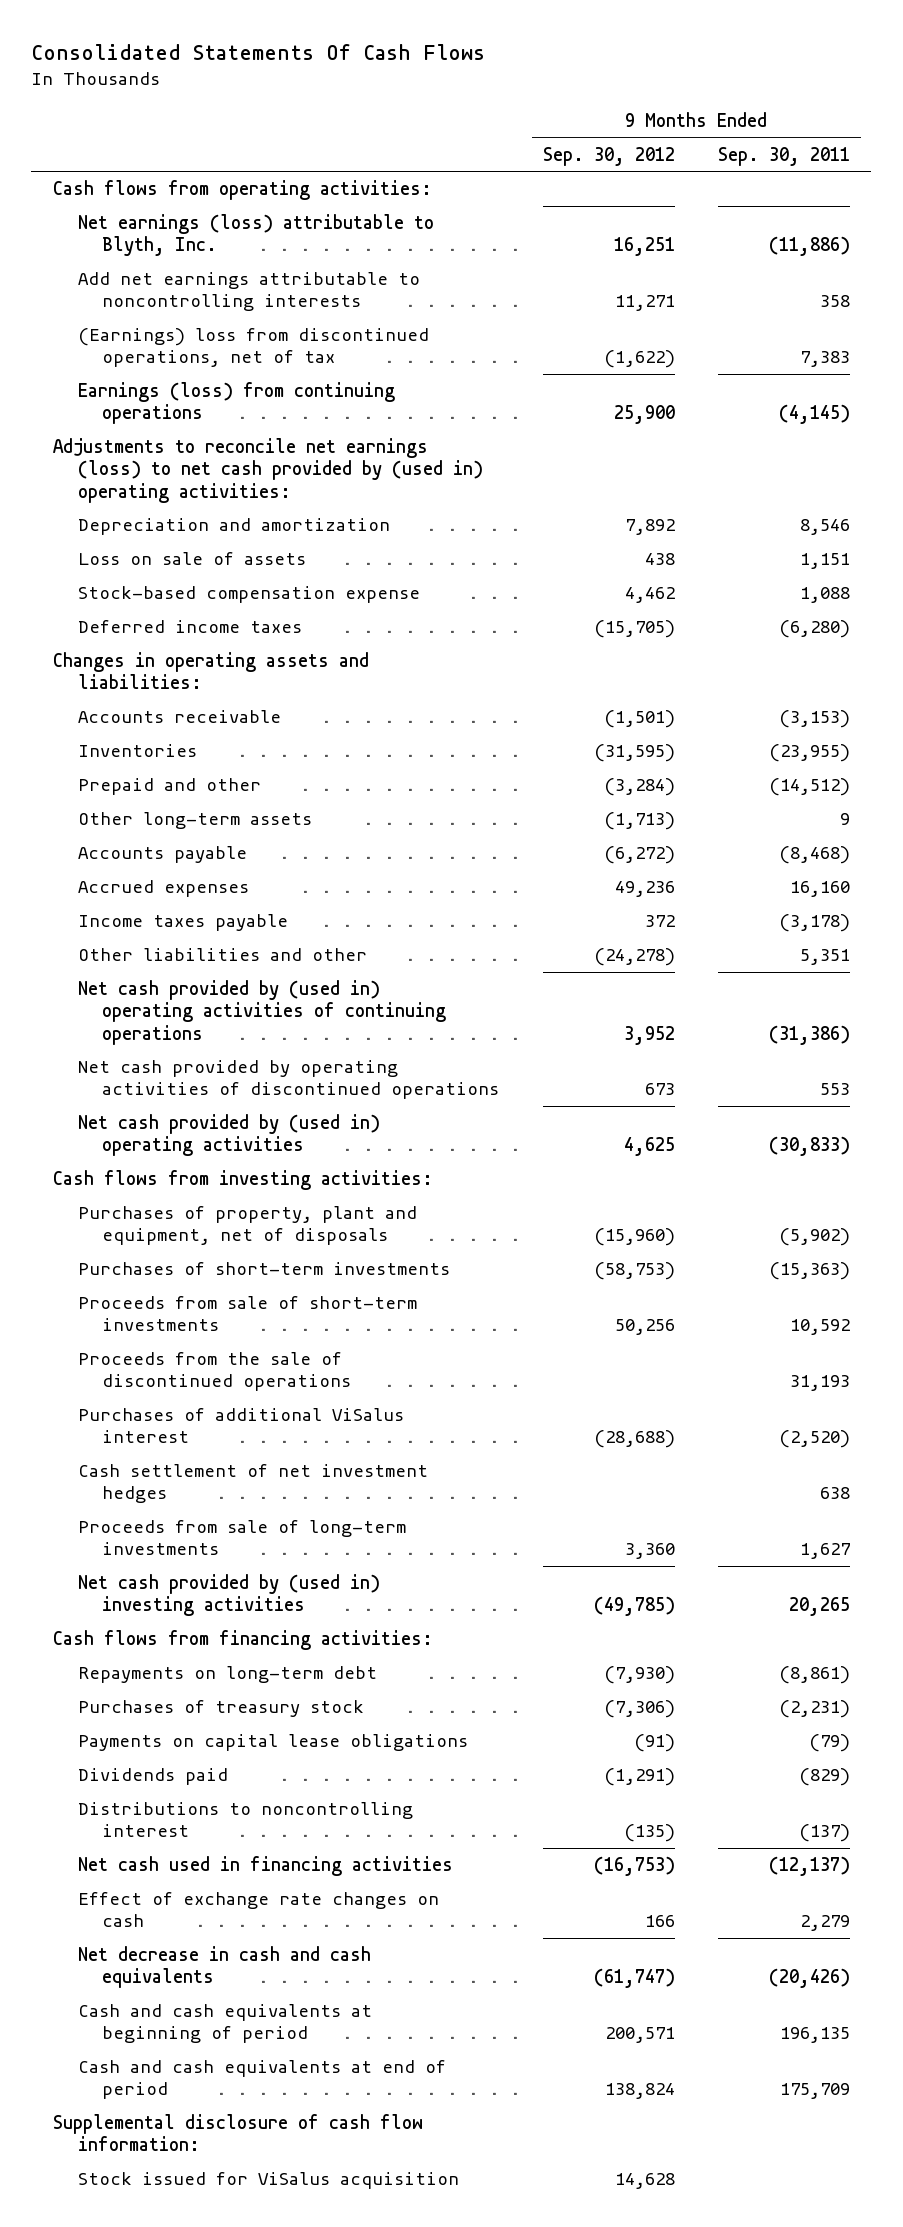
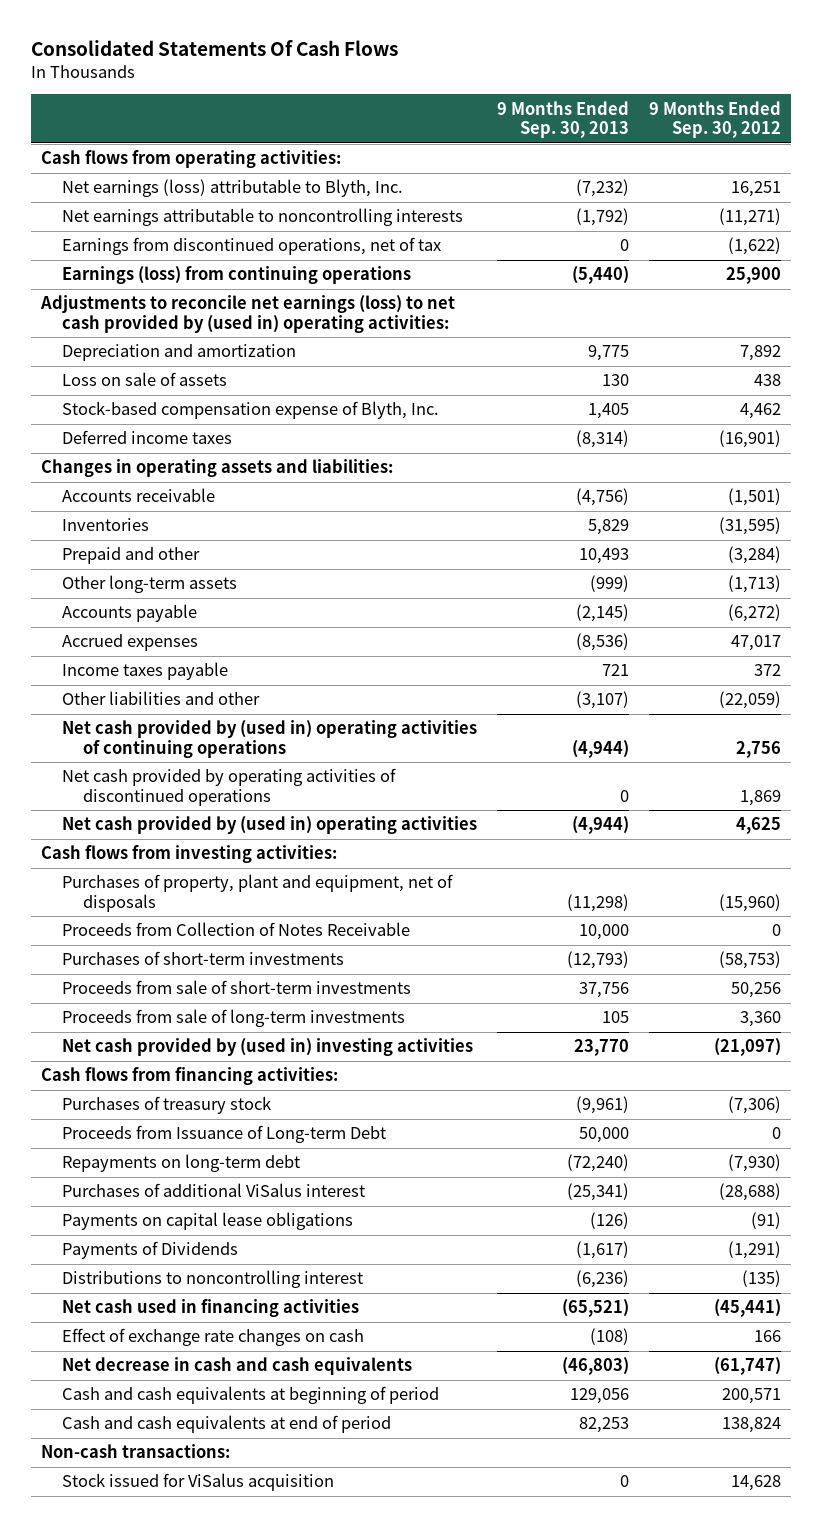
[717,146,850,166] Sep. 30, 2011 -> none
none -> [496,100,629,139] 9 Months Ended Sep. 30, 2013
[77,272,420,312] Add net earnings attributable to noncontrolling interests -> [61,208,463,227] Net earnings attributable to noncontrolling interests
[614,295,675,312] 11,271 -> [718,208,781,227] (11,271)
[77,328,429,368] (Earnings) loss from discontinued operations, net of tax -> [61,237,441,256] Earnings from discontinued operations, net of tax
[77,586,420,604] Stock-based compensation expense -> [61,401,439,420] Stock-based compensation expense of Blyth, Inc.
[593,620,675,639] (15,705) -> [718,430,781,449] (16,901)
[614,881,675,898] 49,236 -> [730,635,781,652] 47,017
[593,948,675,967] (24,278) -> [718,691,781,710] (22,059)
[623,1025,675,1045] 3,952 -> [735,740,781,758] 2,756
[644,1083,675,1096] 673 -> [739,789,781,806] 1,869
none -> [61,922,410,937] Proceeds from Collection of Notes Receivable
[77,1352,352,1392] Proceeds from the sale of discontinued operations -> none
[77,1464,428,1504] Cash settlement of net investment hedges -> none
[593,1596,675,1617] (49,785) -> [713,1038,781,1057] (21,097)
none -> [61,1125,386,1144] Proceeds from Issuance of Long-term Debt
[77,1666,377,1684] Repayments on long-term debt -> [61,1154,300,1173] Repayments on long-term debt
[77,1408,404,1444] Purchases of additional ViSalus interest -> [61,1183,365,1198] Purchases of additional ViSalus interest
[77,1768,228,1786] Dividends paid -> [61,1241,238,1260] Payments of Dividends
[593,1856,675,1877] (16,753) -> [713,1299,781,1318] (45,441)
[52,2114,423,2152] Supplemental disclosure of cash flow information: -> none
none -> [40,1444,230,1459] Non-cash transactions:

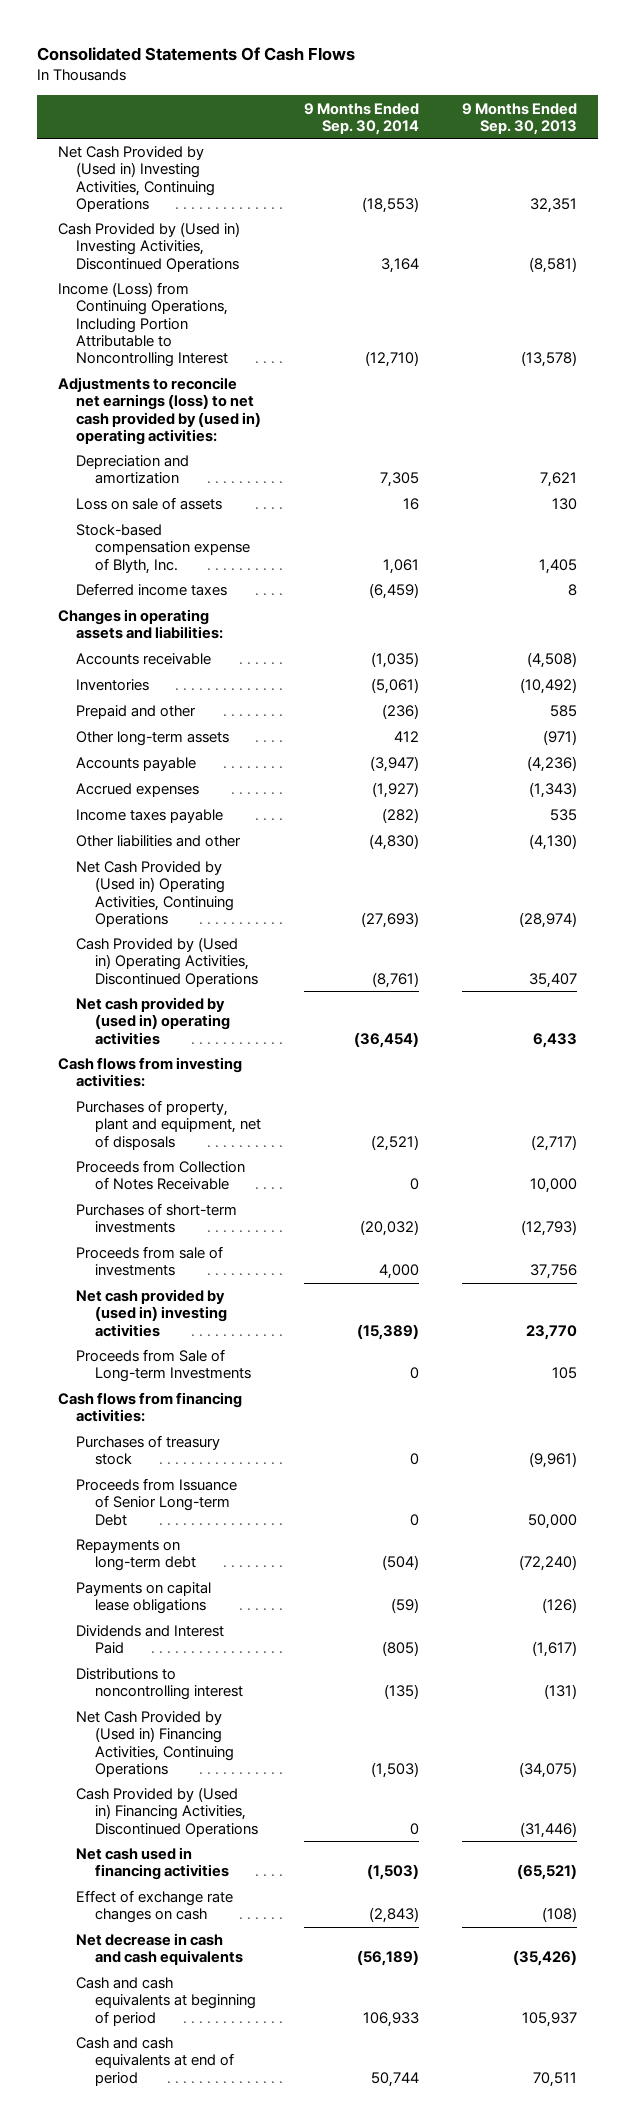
[648,100,781,139] 9 Months Ended Sep. 30, 2012 -> none
none -> [304,102,420,135] 9 Months Ended Sep. 30, 2014
[40,150,341,169] Cash flows from operating activities: -> none
[61,179,403,198] Net earnings (loss) attributable to Blyth, Inc. -> none
[61,208,463,227] Net earnings attributable to noncontrolling interests -> none
[61,237,441,256] Earnings from discontinued operations, net of tax -> none
[61,266,411,285] Earnings (loss) from continuing operations -> none
none -> [58,146,216,212] Net Cash Provided by (Used in) Investing Activities, Continuing Operations
none -> [58,222,241,272] Cash Provided by (Used in) Investing Activities, Discontinued Operations
none -> [58,282,229,368] Income (Loss) from Continuing Operations, Including Portion Attributable to Noncontrolling Interest
[587,345,629,362] 9,775 -> [540,472,578,488] 7,621
[575,430,629,449] (8,314) -> [568,584,578,597] 8
[575,488,629,507] (4,756) -> [527,652,578,669] (4,508)
[587,519,629,536] 5,829 -> [520,678,578,695] (10,492)
[578,548,629,565] 10,493 -> [550,705,578,718] 585
[589,575,629,593] (999) -> [543,730,578,746] (971)
[575,604,629,623] (2,145) -> [527,756,578,773] (4,236)
[575,633,629,652] (8,536) -> [529,782,578,799] (1,343)
[601,664,629,677] 721 -> [550,809,578,822] 535
[575,691,629,710] (3,107) -> [529,834,578,851] (4,130)
[61,720,477,758] Net cash provided by (used in) operating activities of continuing operations -> [76,861,234,927] Net Cash Provided by (Used in) Operating Activities, Continuing Operations
[571,739,629,758] (4,944) -> [519,911,578,928] (28,974)
[61,768,396,806] Net cash provided by operating activities of discontinued operations -> [76,937,258,987] Cash Provided by (Used in) Operating Activities, Discontinued Operations
[619,789,629,802] 0 -> [529,972,578,988] 35,407
[571,816,629,835] (4,944) -> [533,1032,578,1048] 6,433
[566,893,629,912] (11,298) -> [531,1134,578,1151] (2,717)
[61,1009,405,1028] Proceeds from sale of long-term investments -> none
[61,980,411,995] Proceeds from sale of short-term investments -> [76,1246,224,1277] Proceeds from sale of investments
none -> [76,1349,251,1383] Proceeds from Sale of Long-term Investments
[61,1125,386,1144] Proceeds from Issuance of Long-term Debt -> [76,1478,238,1526] Proceeds from Issuance of Senior Long-term Debt
[61,1183,365,1198] Purchases of additional ViSalus interest -> none
[61,1241,238,1260] Payments of Dividends -> [76,1625,225,1655] Dividends and Interest Paid
[575,1270,629,1289] (6,236) -> [544,1684,578,1700] (131)
none -> [76,1711,234,1777] Net Cash Provided by (Used in) Financing Activities, Continuing Operations
none -> [76,1787,258,1837] Cash Provided by (Used in) Financing Activities, Discontinued Operations
[40,1444,230,1459] Non-cash transactions: -> none
[61,1473,334,1492] Stock issued for ViSalus acquisition -> none
[561,1357,629,1376] (46,803) -> [513,1950,578,1967] (35,426)
[569,1388,629,1405] 129,056 -> [522,2011,578,2027] 105,937
[578,1417,629,1434] 82,253 -> [533,2071,578,2087] 70,511

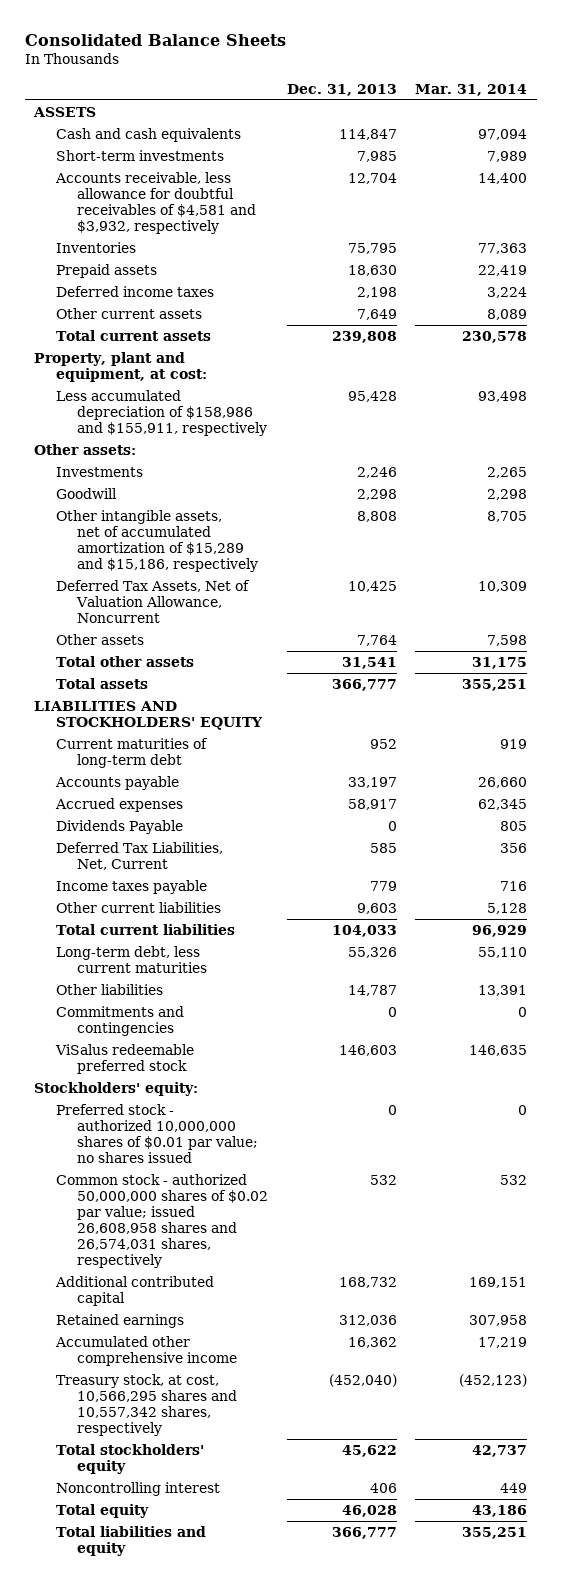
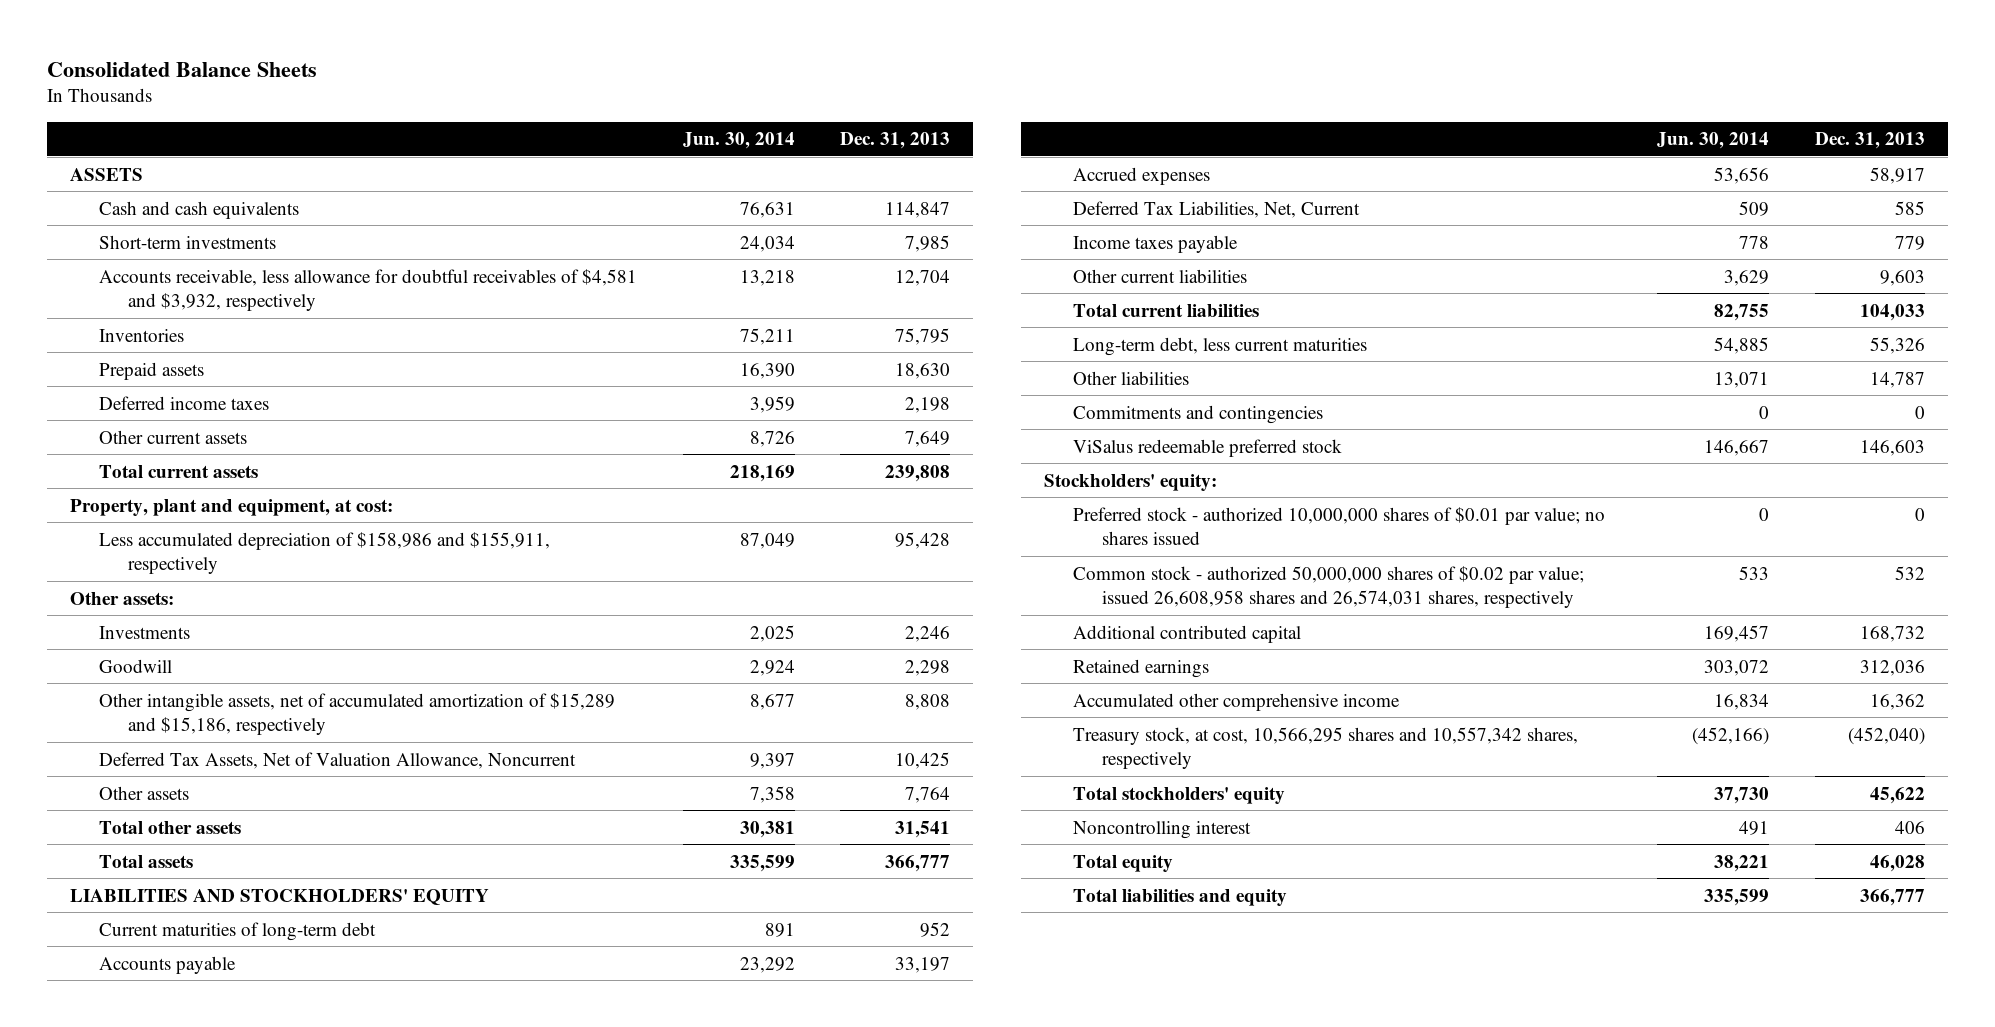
[415,83,528,96] Mar. 31, 2014 -> none
none -> [682,132,795,150] Jun. 30, 2014
[55,819,183,834] Dividends Payable -> none

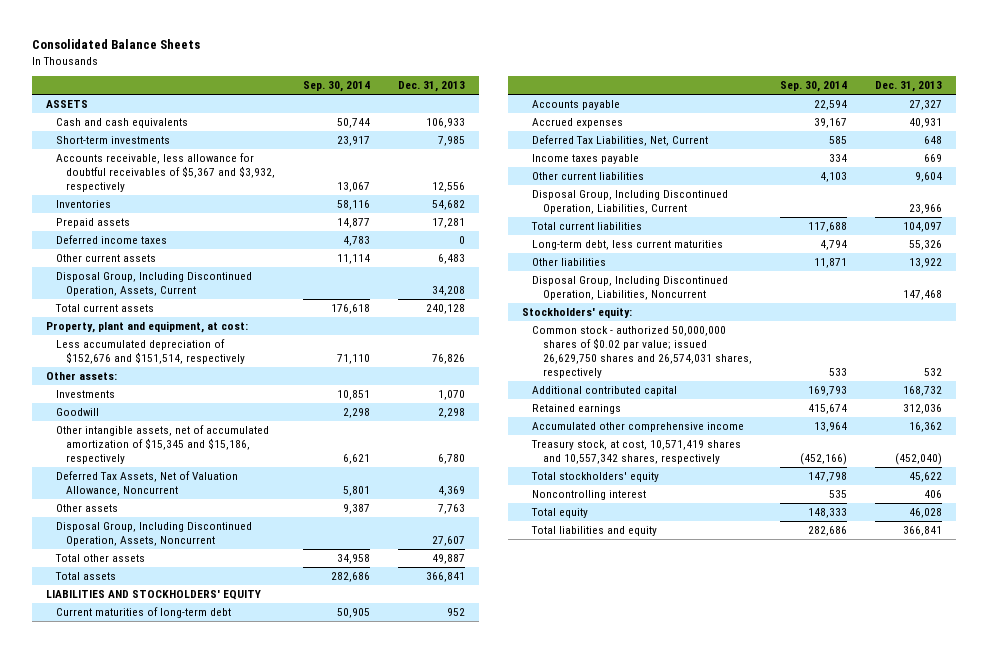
[682,132,795,150] Jun. 30, 2014 -> none
none -> [303,81,371,93] Sep. 30, 2014
[885,201,951,218] 114,847 -> [426,118,466,129] 106,933
[98,268,637,312] Accounts receivable, less allowance for doubtful receivables of $4,581 and $3,932, respectively -> [55,153,276,192] Accounts receivable, less allowance for doubtful receivables of $5,367 and $3,932, respectively
[895,269,951,286] 12,704 -> [432,181,466,192] 12,556
[895,327,951,345] 75,795 -> [432,200,466,211] 54,682
[895,362,951,379] 18,630 -> [432,218,466,229] 17,281
[905,396,951,413] 2,198 -> [459,236,466,245] 0
[905,430,951,447] 7,649 -> [438,254,466,265] 6,483
none -> [55,272,252,296] Disposal Group, Including Discontinued Operation, Assets, Current
[885,464,951,482] 239,808 -> [426,304,466,315] 240,128
[98,531,550,575] Less accumulated depreciation of $158,986 and $155,911, respectively -> [55,339,246,364] Less accumulated depreciation of $152,676 and $151,514, respectively
[895,531,951,549] 95,428 -> [432,353,466,364] 76,826
[905,625,951,642] 2,246 -> [438,390,466,401] 1,070
[98,692,615,736] Other intangible assets, net of accumulated amortization of $15,289 and $15,186, respectively -> [55,425,269,464] Other intangible assets, net of accumulated amortization of $15,345 and $15,186, respectively
[905,693,951,710] 8,808 -> [438,453,466,464] 6,780
[895,751,951,769] 10,425 -> [438,485,466,496] 4,369
[905,786,951,803] 7,764 -> [438,504,466,515] 7,763
none -> [55,522,252,546] Disposal Group, Including Discontinued Operation, Assets, Noncurrent
[895,820,951,838] 31,541 -> [432,554,466,565] 49,887
[885,854,951,872] 366,777 -> [426,572,466,583] 366,841
[895,956,951,973] 33,197 -> [908,100,942,111] 27,327
[1870,166,1926,184] 58,917 -> [908,118,942,129] 40,931
[1895,200,1926,215] 585 -> [923,136,942,145] 648
[1895,235,1926,250] 779 -> [923,154,942,163] 669
[1880,269,1926,286] 9,603 -> [914,172,942,183] 9,604
none -> [532,190,729,214] Disposal Group, Including Discontinued Operation, Liabilities, Current
[1860,303,1926,321] 104,033 -> [902,222,942,233] 104,097
[1073,404,1324,424] Commitments and contingencies -> none
[1073,438,1343,457] ViSalus redeemable preferred stock -> none
[1870,371,1926,388] 14,787 -> [908,258,942,269] 13,922
none -> [532,276,729,300] Disposal Group, Including Discontinued Operation, Liabilities, Noncurrent
[1073,506,1606,546] Preferred stock - authorized 10,000,000 shares of $0.01 par value; no shares issued -> none
[1073,565,1585,609] Common stock - authorized 50,000,000 shares of $0.02 par value; issued 26,608,958 shares and 26,574,031 shares, respectively -> [532,326,752,378] Common stock - authorized 50,000,000 shares of $0.02 par value; issued 26,629,750 shares and 26,574,031 shares, respectively
[1073,726,1579,770] Treasury stock, at cost, 10,566,295 shares and 10,557,342 shares, respectively -> [531,440,742,464] Treasury stock, at cost, 10,571,419 shares and 10,557,342 shares, respectively
[1860,888,1926,906] 366,777 -> [902,526,942,537] 366,841

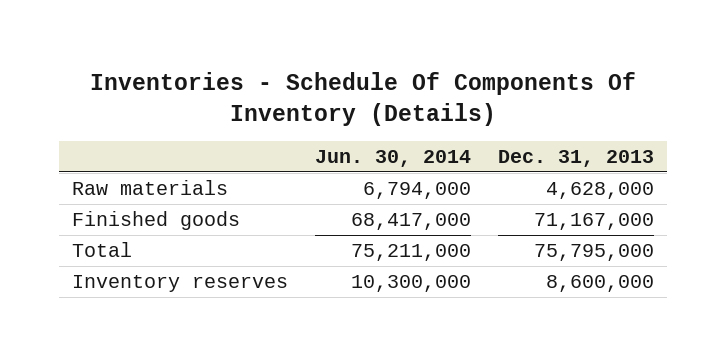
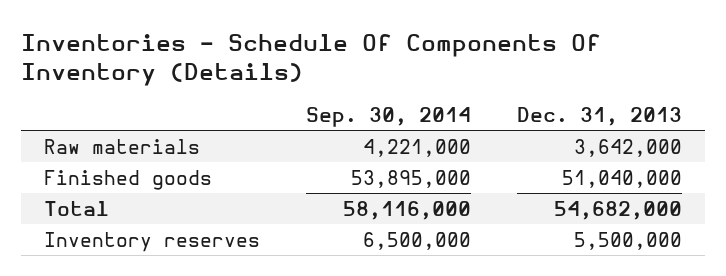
[314,149,471,167] Jun. 30, 2014 -> none
none -> [305,106,471,127] Sep. 30, 2014
[545,182,654,200] 4,628,000 -> [573,138,682,157] 3,642,000
[533,213,654,231] 71,167,000 -> [561,169,682,188] 51,040,000
[533,244,654,262] 75,795,000 -> [553,200,682,220] 54,682,000
[545,275,654,293] 8,600,000 -> [573,231,682,250] 5,500,000

